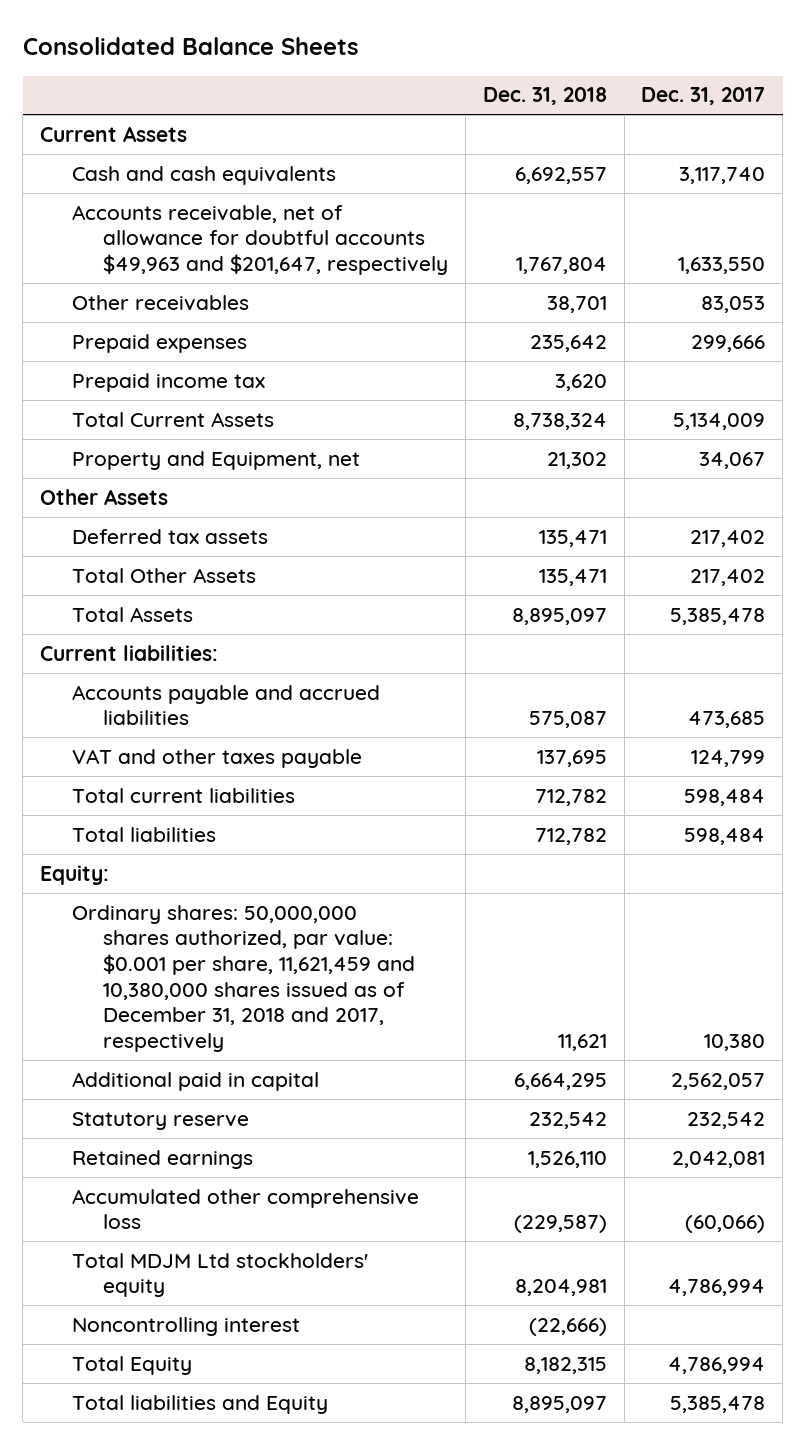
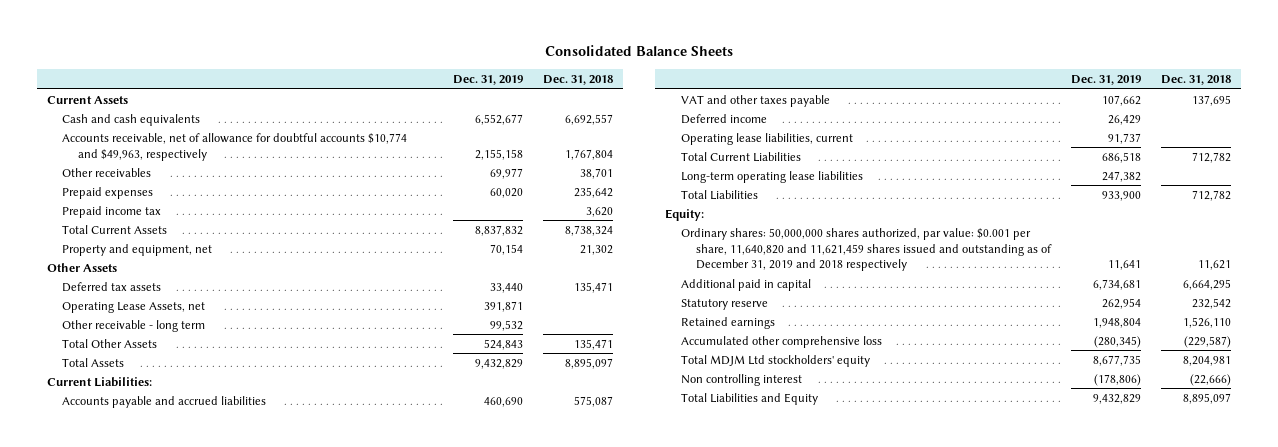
[641,87,766,106] Dec. 31, 2017 -> none
none -> [453,74,524,85] Dec. 31, 2019
[71,204,449,275] Accounts receivable, net of allowance for doubtful accounts $49,963 and $201,647, respectively -> [62,132,408,161] Accounts receivable, net of allowance for doubtful accounts $10,774 and $49,963, respectively
[71,450,360,470] Property and Equipment, net -> [62,243,213,256] Property and equipment, net
none -> [62,301,206,313] Operating Lease Assets, net
none -> [62,319,206,332] Other receivable - long term
[40,644,219,661] Current liabilities: -> [46,376,152,387] Current Liabilities:
none -> [680,113,767,124] Deferred income
none -> [680,132,853,145] Operating lease liabilities, current
[71,787,295,803] Total current liabilities -> [680,151,801,162] Total Current Liabilities
none -> [680,170,863,183] Long-term operating lease liabilities
[71,826,216,842] Total liabilities -> [680,189,758,200] Total Liabilities
[71,904,416,1052] Ordinary shares: 50,000,000 shares authorized, par value: $0.001 per share, 11,621,459 and 10,380,000 shares issued as of December 31, 2018 and 2017, respectively -> [680,227,1053,272] Ordinary shares: 50,000,000 shares authorized, par value: $0.001 per share, 11,640,820 and 11,621,459 shares issued and outstanding as of December 31, 2019 and 2018 respectively
[71,1355,192,1375] Total Equity -> none
[71,1316,300,1336] Noncontrolling interest -> [680,373,802,386] Non controlling interest
[71,1394,328,1414] Total liabilities and Equity -> [680,392,818,405] Total Liabilities and Equity

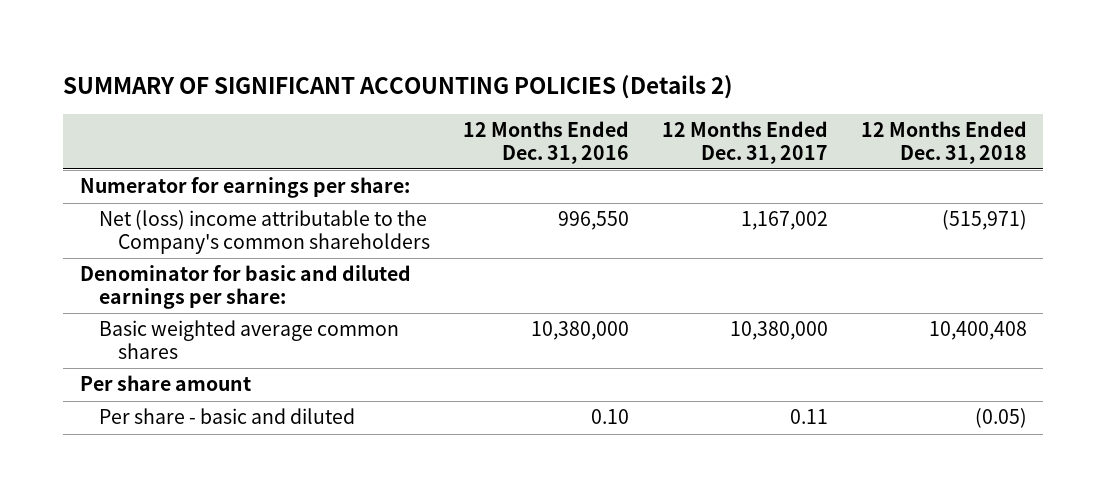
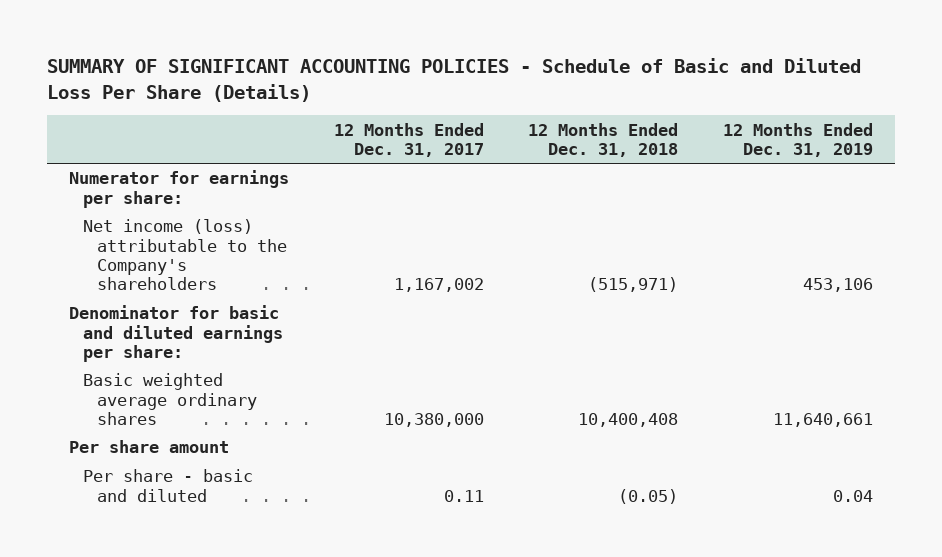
[63,74,734,99] SUMMARY OF SIGNIFICANT ACCOUNTING POLICIES (Details 2) -> [46,57,861,102] SUMMARY OF SIGNIFICANT ACCOUNTING POLICIES - Schedule of Basic and Diluted Loss Per Share (Details)
[462,121,629,164] 12 Months Ended Dec. 31, 2016 -> none
none -> [723,122,874,158] 12 Months Ended Dec. 31, 2019
[98,210,430,255] Net (loss) income attributable to the Company's common shareholders -> [83,219,288,291] Net income (loss) attributable to the Company's shareholders
[98,320,399,360] Basic weighted average common shares -> [83,373,258,426] Basic weighted average ordinary shares

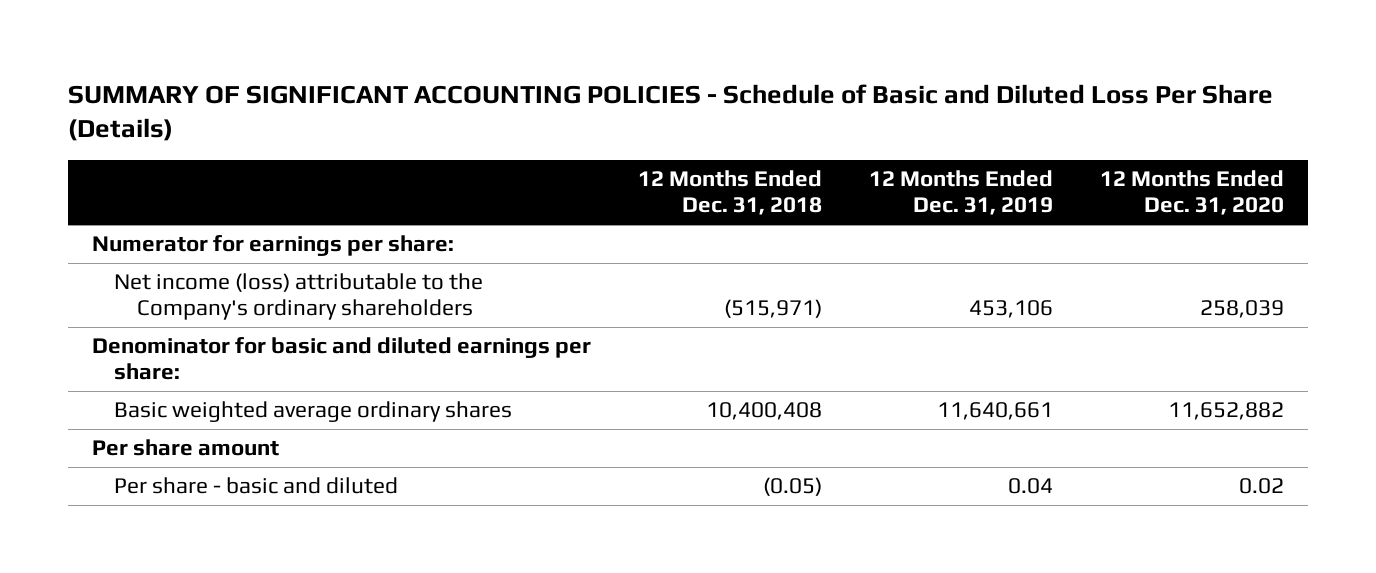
[333,122,484,158] 12 Months Ended Dec. 31, 2017 -> none
none -> [1100,170,1285,216] 12 Months Ended Dec. 31, 2020
[83,219,288,291] Net income (loss) attributable to the Company's shareholders -> [114,273,484,321] Net income (loss) attributable to the Company's ordinary shareholders

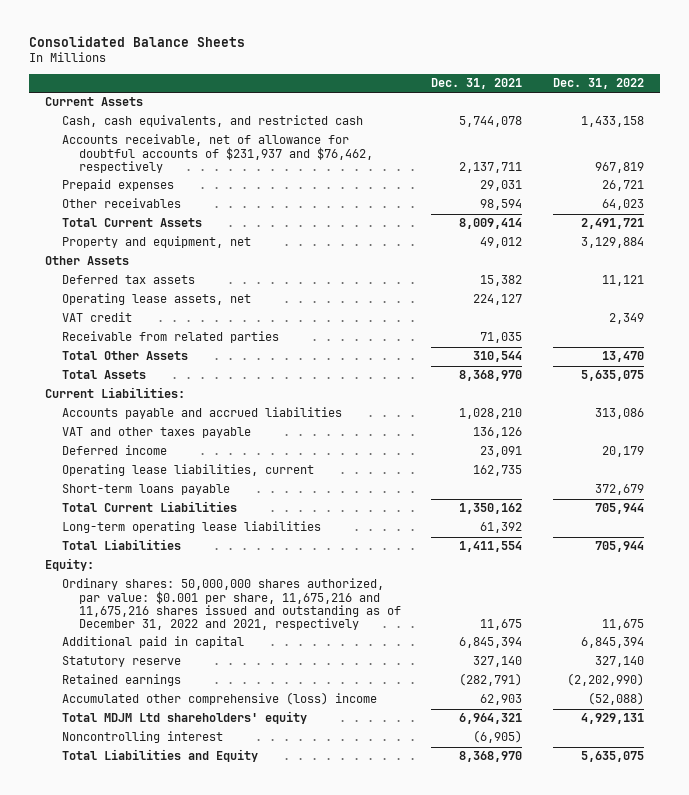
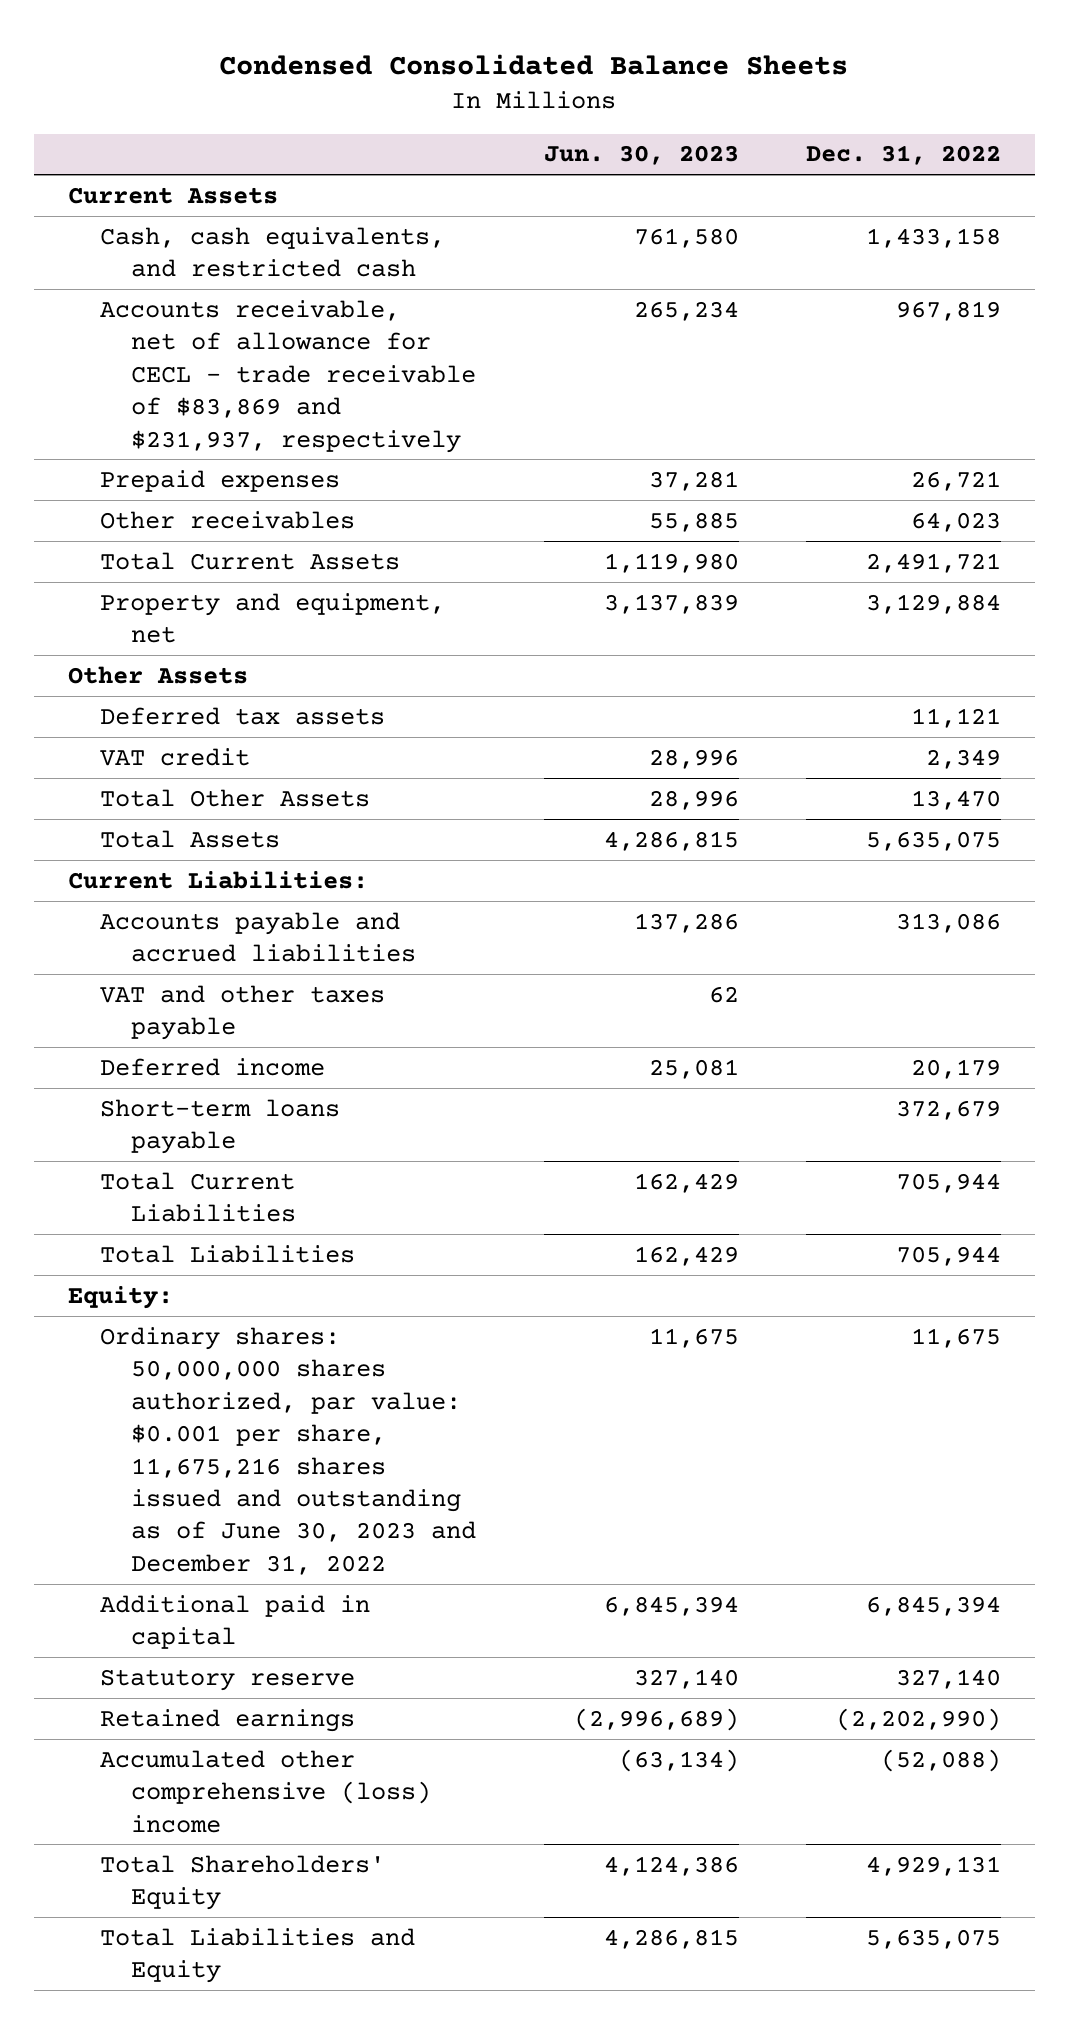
[29,35,246,47] Consolidated Balance Sheets -> [219,53,849,75] Condensed Consolidated Balance Sheets
[431,78,523,90] Dec. 31, 2021 -> none
none -> [543,145,739,166] Jun. 30, 2023
[61,134,373,173] Accounts receivable, net of allowance for doubtful accounts of $231,937 and $76,462, respectively -> [99,299,477,453] Accounts receivable, net of allowance for CECL - trade receivable of $83,869 and $231,937, respectively
[61,293,251,306] Operating lease assets, net -> none
[61,331,279,344] Receivable from related parties -> none
[61,464,314,477] Operating lease liabilities, current -> none
[61,521,321,534] Long-term operating lease liabilities -> none
[61,578,401,630] Ordinary shares: 50,000,000 shares authorized, par value: $0.001 per share, 11,675,216 and 11,675,216 shares issued and outstanding as of December 31, 2022 and 2021, respectively -> [99,1326,477,1575] Ordinary shares: 50,000,000 shares authorized, par value: $0.001 per share, 11,675,216 shares issued and outstanding as of June 30, 2023 and December 31, 2022
[61,731,223,744] Noncontrolling interest -> none
[61,711,307,725] Total MDJM Ltd shareholders' equity -> [99,1854,385,1911] Total Shareholders' Equity

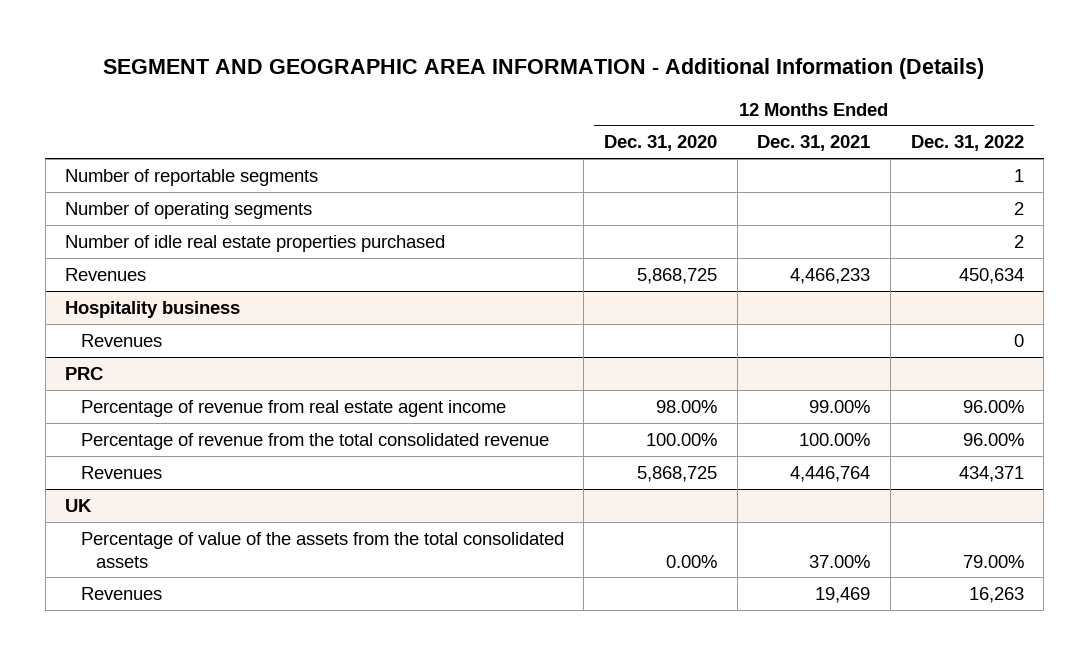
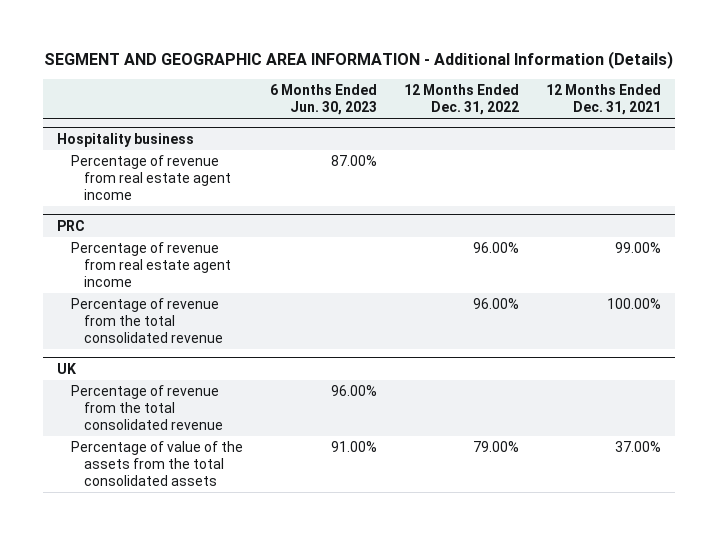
[603,135,717,152] Dec. 31, 2020 -> none
none -> [269,83,377,115] 6 Months Ended Jun. 30, 2023
[65,168,319,186] Number of reportable segments -> none
[65,201,313,219] Number of operating segments -> none
[65,234,446,252] Number of idle real estate properties purchased -> none
[65,267,147,281] Revenues -> none
[80,333,162,347] Revenues -> none
none -> [70,155,232,200] Percentage of revenue from real estate agent income
[80,465,162,479] Revenues -> none
none -> [70,385,224,430] Percentage of revenue from the total consolidated revenue
[80,586,162,600] Revenues -> none

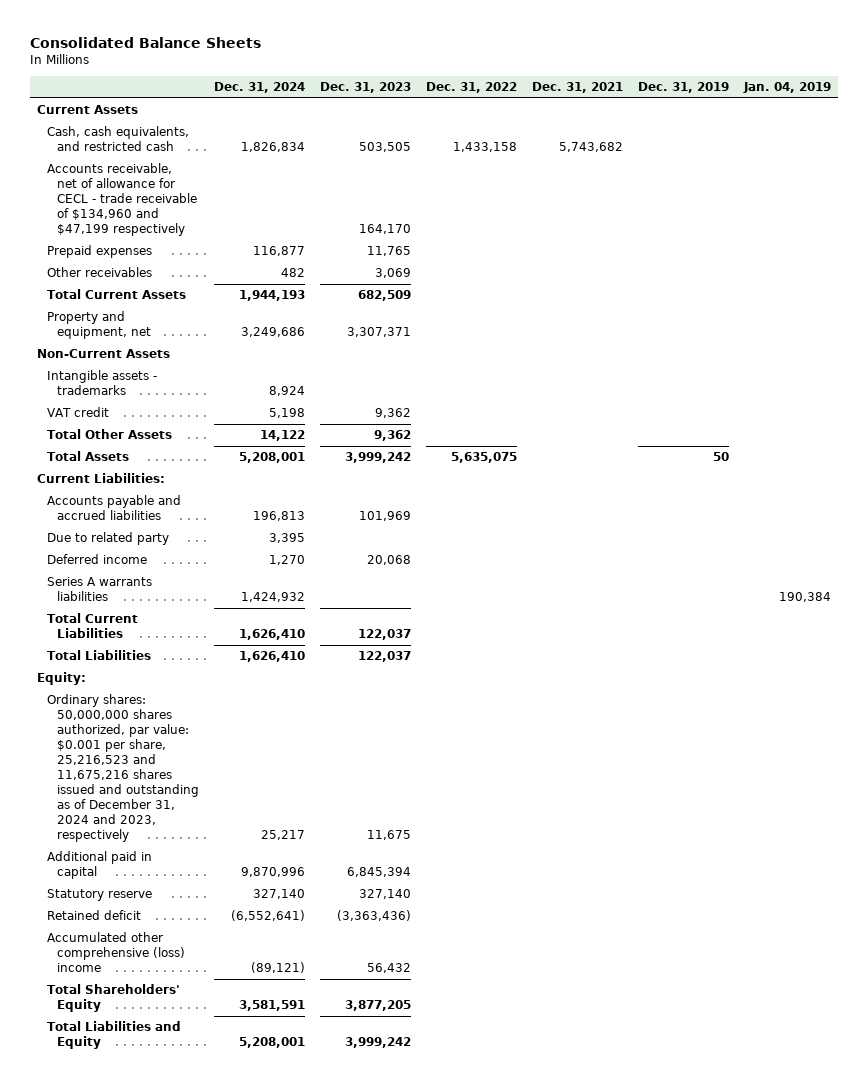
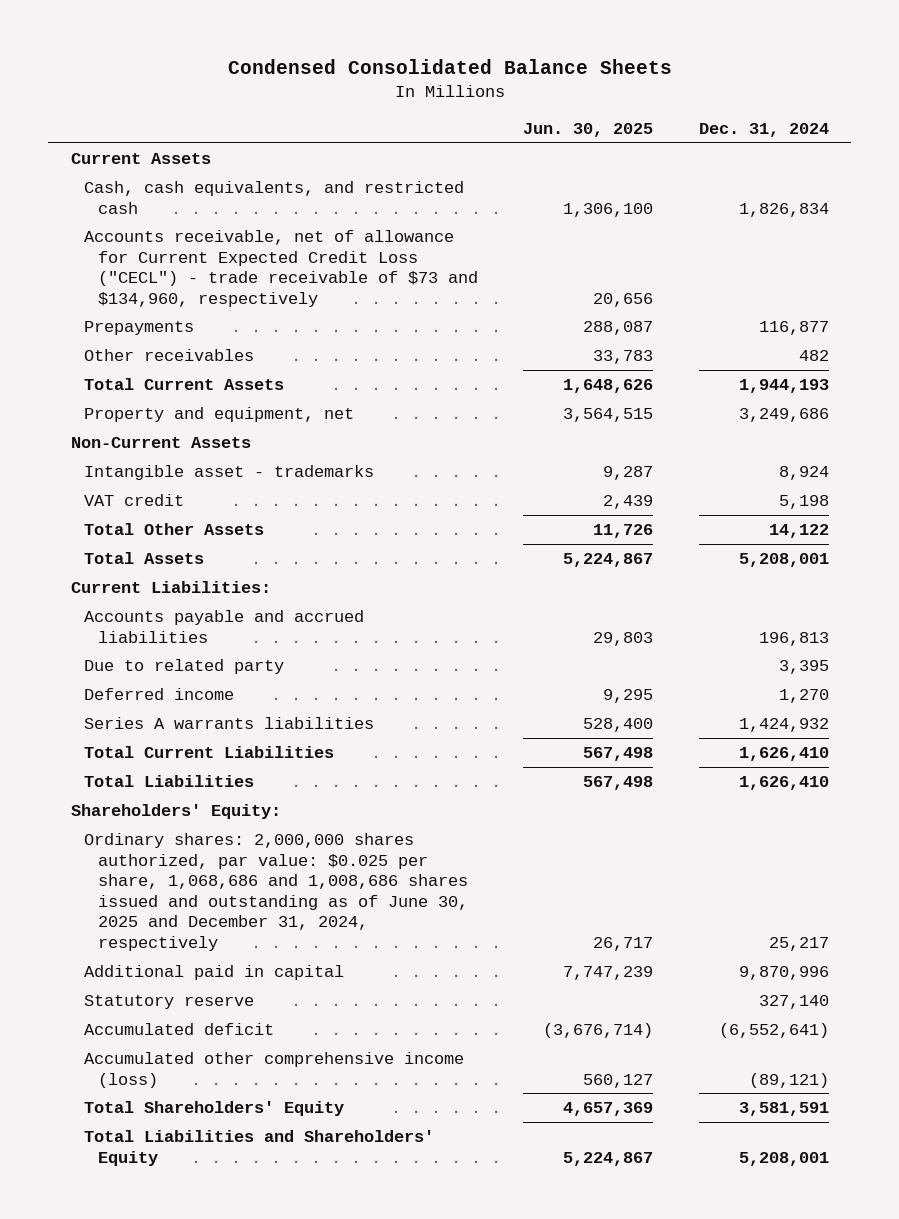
[29,36,261,48] Consolidated Balance Sheets -> [227,59,672,75] Condensed Consolidated Balance Sheets
[319,81,411,93] Dec. 31, 2023 -> none
[425,81,517,93] Dec. 31, 2022 -> none
[531,81,623,93] Dec. 31, 2021 -> none
[637,81,729,93] Dec. 31, 2019 -> none
[742,81,831,93] Jan. 04, 2019 -> none
none -> [523,123,654,138] Jun. 30, 2025
[47,163,198,237] Accounts receivable, net of allowance for CECL - trade receivable of $134,960 and $47,199 respectively -> [84,229,479,307] Accounts receivable, net of allowance for Current Expected Credit Loss ("CECL") - trade receivable of $73 and $134,960, respectively
[47,245,153,259] Prepaid expenses -> [84,320,195,335] Prepayments
[47,370,158,396] Intangible assets - trademarks -> [84,464,375,480] Intangible asset - trademarks
[37,672,87,686] Equity: -> [70,803,281,819] Shareholders' Equity:
[47,694,200,843] Ordinary shares: 50,000,000 shares authorized, par value: $0.001 per share, 25,216,523 and 11,675,216 shares issued and outstanding as of December 31, 2024 and 2023, respectively -> [84,832,469,952] Ordinary shares: 2,000,000 shares authorized, par value: $0.025 per share, 1,068,686 and 1,008,686 shares issued and outstanding as of June 30, 2025 and December 31, 2024, respectively
[47,910,142,921] Retained deficit -> [84,1022,275,1035] Accumulated deficit
[47,932,186,973] Accumulated other comprehensive (loss) income -> [84,1051,465,1088] Accumulated other comprehensive income (loss)
[47,1021,182,1050] Total Liabilities and Equity -> [84,1129,435,1166] Total Liabilities and Shareholders' Equity

